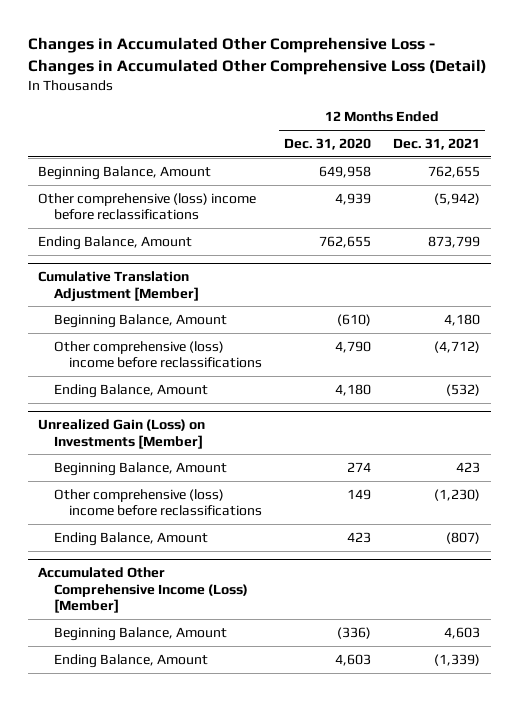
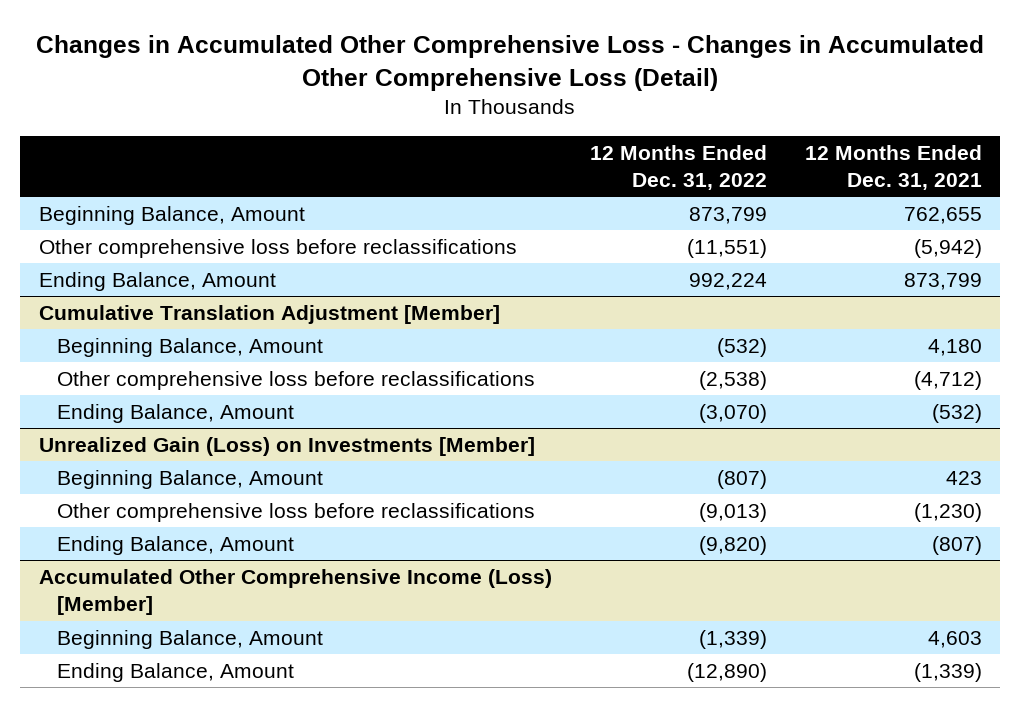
[283,138,371,151] Dec. 31, 2020 -> none
none -> [589,144,767,190] 12 Months Ended Dec. 31, 2022
[38,192,257,221] Other comprehensive (loss) income before reclassifications -> [38,239,517,259] Other comprehensive loss before reclassifications
[53,340,263,369] Other comprehensive (loss) income before reclassifications -> [56,371,535,391] Other comprehensive loss before reclassifications
[53,488,263,517] Other comprehensive (loss) income before reclassifications -> [56,503,535,523] Other comprehensive loss before reclassifications

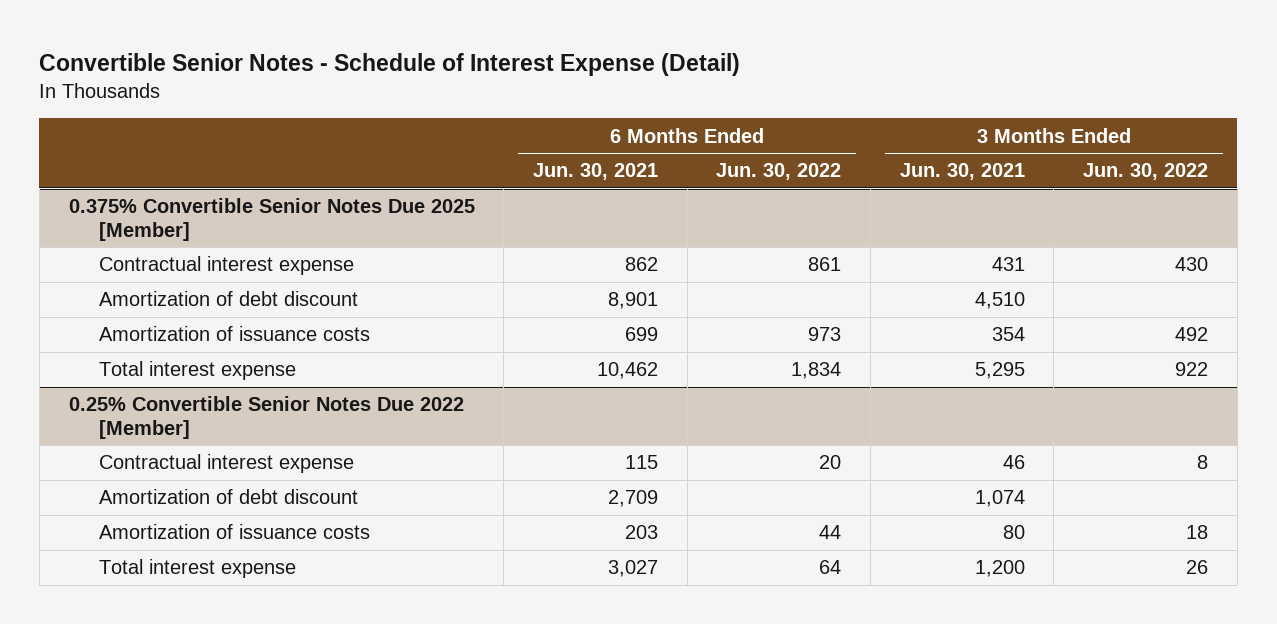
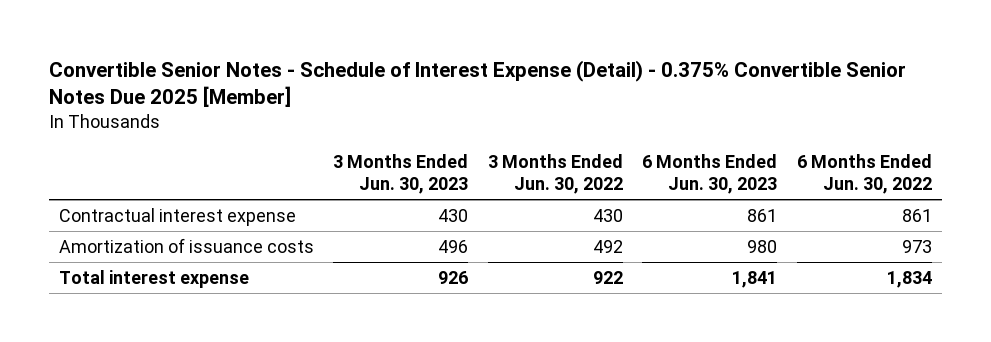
[39,52,741,76] Convertible Senior Notes - Schedule of Interest Expense (Detail) -> [48,59,906,108] Convertible Senior Notes - Schedule of Interest Expense (Detail) - 0.375% Convertible Senior Notes Due 2025 [Member]
[532,163,658,181] Jun. 30, 2021 -> none
[899,163,1025,181] Jun. 30, 2021 -> none
none -> [333,153,469,195] 3 Months Ended Jun. 30, 2023
none -> [642,153,778,195] 6 Months Ended Jun. 30, 2023
[68,198,475,241] 0.375% Convertible Senior Notes Due 2025 [Member] -> none
[99,291,359,307] Amortization of debt discount -> none
[68,396,464,439] 0.25% Convertible Senior Notes Due 2022 [Member] -> none
[99,454,355,474] Contractual interest expense -> none
[99,489,359,505] Amortization of debt discount -> none
[99,524,371,540] Amortization of issuance costs -> none
[99,559,297,579] Total interest expense -> none

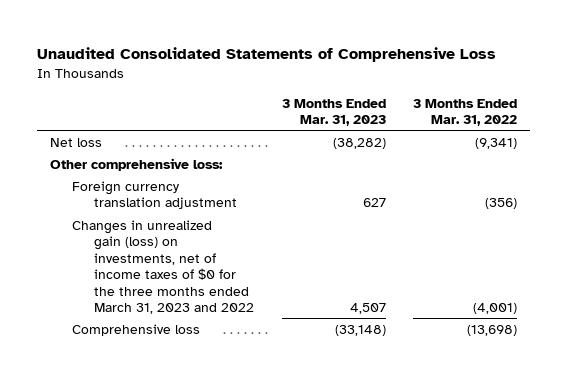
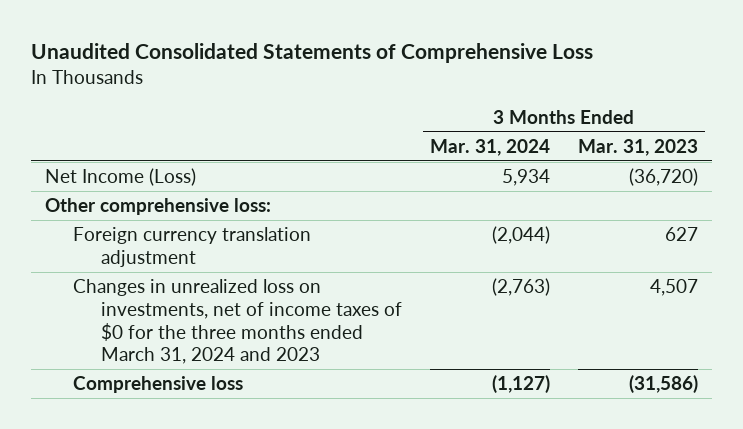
[412,98,517,126] 3 Months Ended Mar. 31, 2022 -> none
none -> [429,138,550,156] Mar. 31, 2024
[50,137,103,147] Net loss -> [45,168,197,187] Net Income (Loss)
[332,137,386,149] (38,282) -> [629,168,699,187] (36,720)
[72,219,255,315] Changes in unrealized gain (loss) on investments, net of income taxes of $0 for the three months ended March 31, 2023 and 2022 -> [72,279,402,365] Changes in unrealized loss on investments, net of income taxes of $0 for the three months ended March 31, 2024 and 2023
[334,324,386,336] (33,148) -> [629,375,699,394] (31,586)

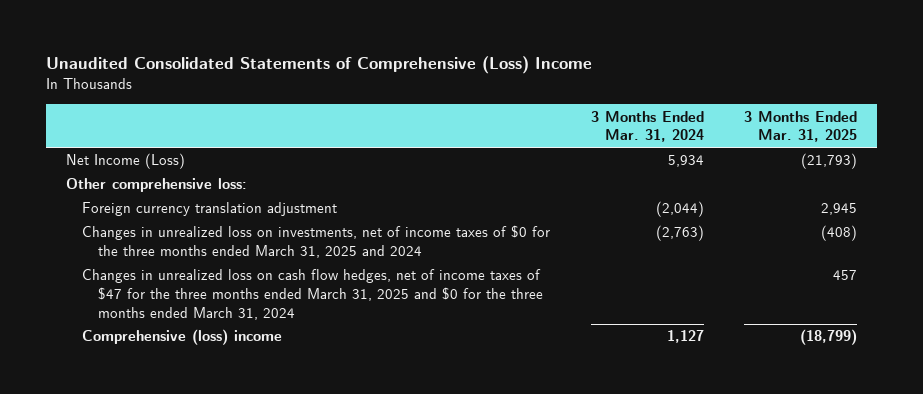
[30,43,593,64] Unaudited Consolidated Statements of Comprehensive Loss -> [46,56,593,75] Unaudited Consolidated Statements of Comprehensive (Loss) Income
[578,138,699,156] Mar. 31, 2023 -> none
none -> [744,110,858,143] 3 Months Ended Mar. 31, 2025
[72,279,402,365] Changes in unrealized loss on investments, net of income taxes of $0 for the three months ended March 31, 2024 and 2023 -> [82,225,551,258] Changes in unrealized loss on investments, net of income taxes of $0 for the three months ended March 31, 2025 and 2024
none -> [82,269,543,320] Changes in unrealized loss on cash flow hedges, net of income taxes of $47 for the three months ended March 31, 2025 and $0 for the three months ended March 31, 2024
[72,376,243,394] Comprehensive loss -> [82,329,283,346] Comprehensive (loss) income
[491,375,550,394] (1,127) -> [666,330,704,344] 1,127

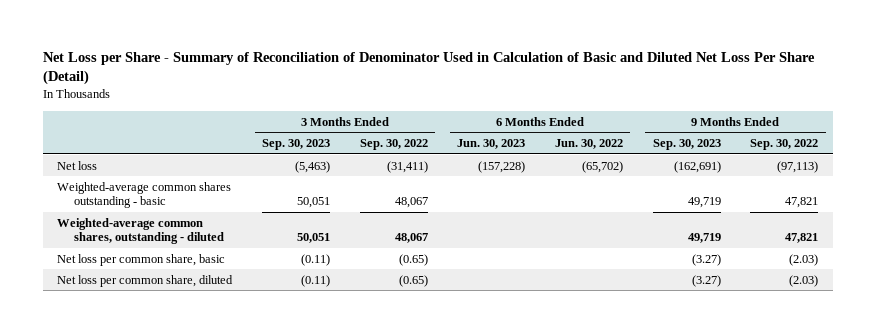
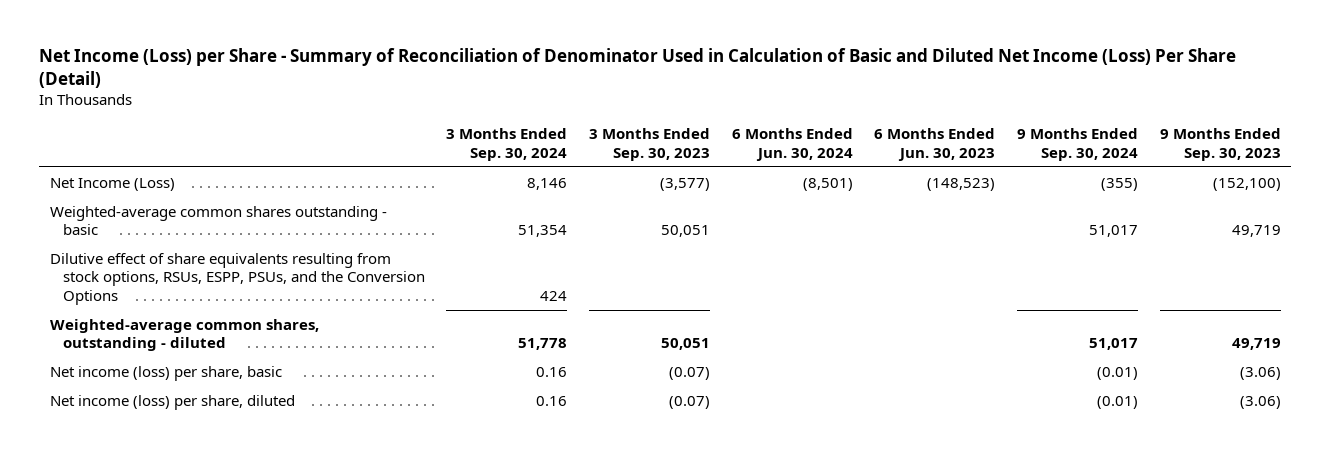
[42,52,815,86] Net Loss per Share - Summary of Reconciliation of Denominator Used in Calculation of Basic and Diluted Net Loss Per Share (Detail) -> [38,47,1236,88] Net Income (Loss) per Share - Summary of Reconciliation of Denominator Used in Calculation of Basic and Diluted Net Income (Loss) Per Share (Detail)
[359,139,428,151] Sep. 30, 2022 -> none
[554,139,623,150] Jun. 30, 2022 -> none
[750,139,819,151] Sep. 30, 2022 -> none
none -> [446,128,568,161] 3 Months Ended Sep. 30, 2024
none -> [731,128,853,161] 6 Months Ended Jun. 30, 2024
none -> [1016,128,1138,161] 9 Months Ended Sep. 30, 2024
[57,160,98,170] Net loss -> [49,177,175,191] Net Income (Loss)
[295,160,331,173] (5,463) -> [659,177,710,191] (3,577)
[478,160,526,173] (157,228) -> [927,177,996,191] (148,523)
[673,160,721,173] (162,691) -> [1212,177,1281,191] (152,100)
none -> [49,252,425,305] Dilutive effect of share equivalents resulting from stock options, RSUs, ESPP, PSUs, and the Conversion Options
[57,253,226,266] Net loss per common share, basic -> [49,365,282,381] Net income (loss) per share, basic
[301,253,331,266] (0.11) -> [668,366,710,380] (0.07)
[691,253,721,266] (3.27) -> [1239,366,1281,380] (3.06)
[57,274,234,287] Net loss per common share, diluted -> [49,394,295,410] Net income (loss) per share, diluted
[301,274,331,287] (0.11) -> [668,395,710,409] (0.07)
[691,274,721,287] (3.27) -> [1239,395,1281,409] (3.06)

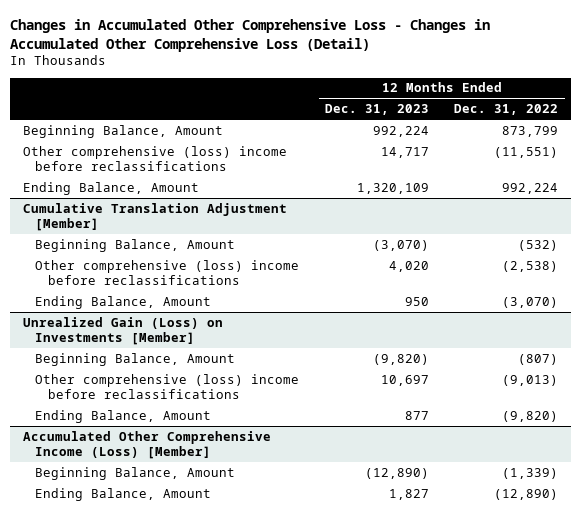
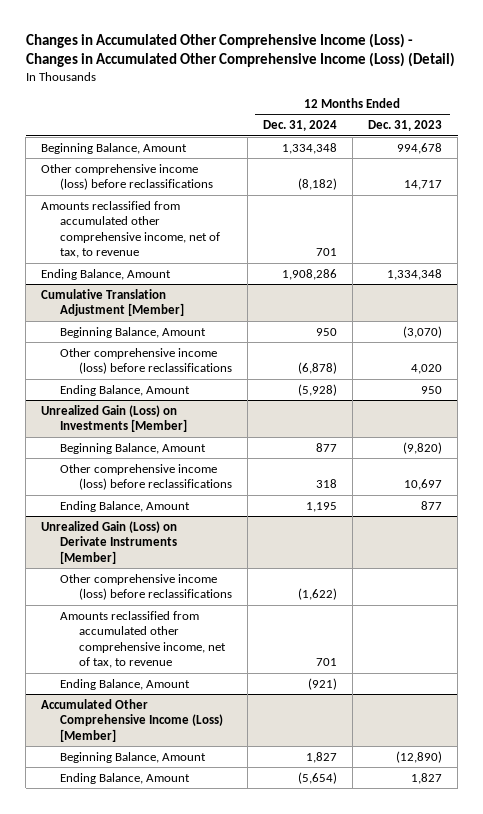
[10,18,491,52] Changes in Accumulated Other Comprehensive Loss - Changes in Accumulated Other Comprehensive Loss (Detail) -> [25,33,455,68] Changes in Accumulated Other Comprehensive Income (Loss) - Changes in Accumulated Other Comprehensive Income (Loss) (Detail)
[454,104,559,116] Dec. 31, 2022 -> none
none -> [262,120,337,132] Dec. 31, 2024
[372,125,429,137] 992,224 -> [397,142,443,154] 994,678
[23,145,288,171] Other comprehensive (loss) income before reclassifications -> [41,163,214,191] Other comprehensive income (loss) before reclassifications
none -> [41,200,221,259] Amounts reclassified from accumulated other comprehensive income, net of tax, to revenue
[356,182,429,194] 1,320,109 -> [387,268,443,280] 1,334,348
[35,259,300,285] Other comprehensive (loss) income before reclassifications -> [60,347,232,375] Other comprehensive income (loss) before reclassifications
[35,373,300,399] Other comprehensive (loss) income before reclassifications -> [60,463,232,491] Other comprehensive income (loss) before reclassifications
none -> [41,520,178,564] Unrealized Gain (Loss) on Derivate Instruments [Member]
none -> [60,573,232,601] Other comprehensive income (loss) before reclassifications
none -> [60,610,226,669] Amounts reclassified from accumulated other comprehensive income, net of tax, to revenue
none -> [60,678,191,690] Ending Balance, Amount

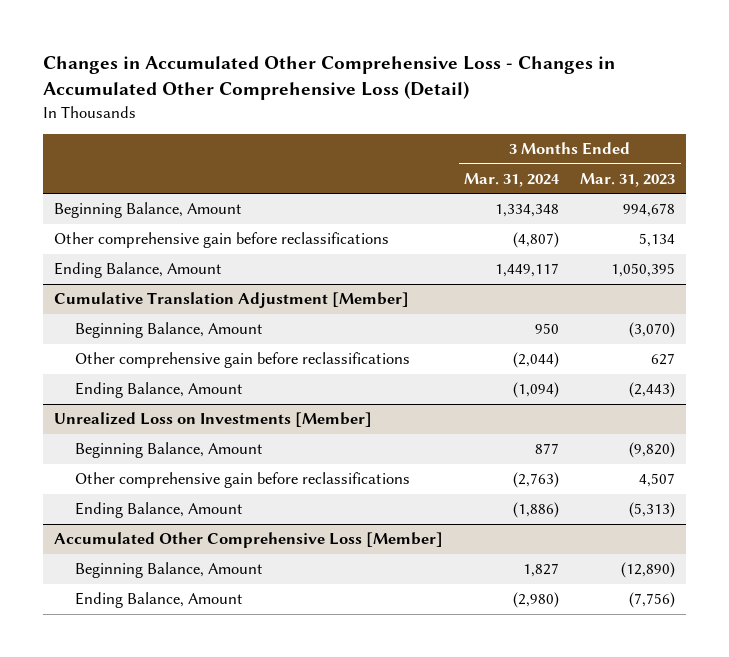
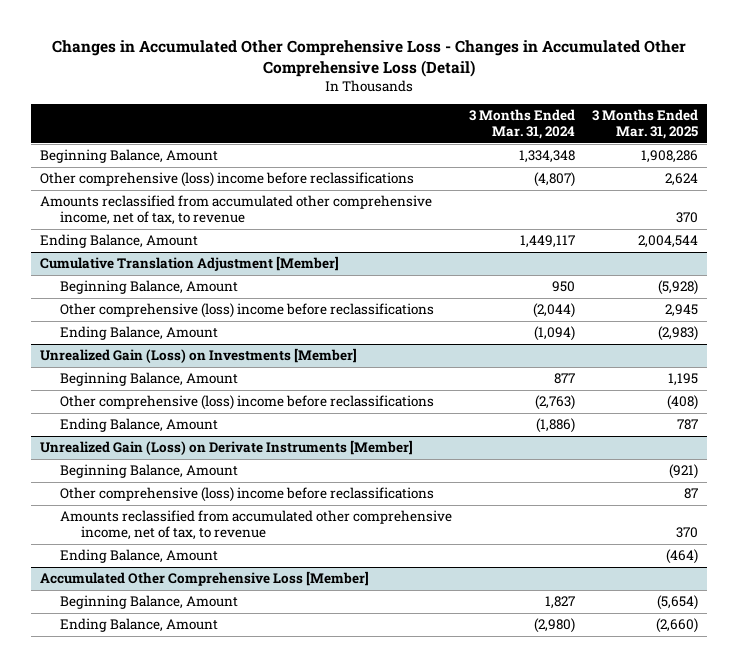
[580,172,676,187] Mar. 31, 2023 -> none
none -> [592,109,699,140] 3 Months Ended Mar. 31, 2025
[53,232,389,249] Other comprehensive gain before reclassifications -> [39,172,414,188] Other comprehensive (loss) income before reclassifications
none -> [39,195,432,226] Amounts reclassified from accumulated other comprehensive income, net of tax, to revenue
[74,352,410,369] Other comprehensive gain before reclassifications -> [60,303,435,319] Other comprehensive (loss) income before reclassifications
[53,412,372,428] Unrealized Loss on Investments [Member] -> [39,348,357,364] Unrealized Gain (Loss) on Investments [Member]
[74,472,410,489] Other comprehensive gain before reclassifications -> [60,395,435,411] Other comprehensive (loss) income before reclassifications
none -> [39,440,413,456] Unrealized Gain (Loss) on Derivate Instruments [Member]
none -> [60,464,239,479] Beginning Balance, Amount
none -> [60,487,435,503] Other comprehensive (loss) income before reclassifications
none -> [60,510,453,541] Amounts reclassified from accumulated other comprehensive income, net of tax, to revenue
none -> [60,549,219,564] Ending Balance, Amount

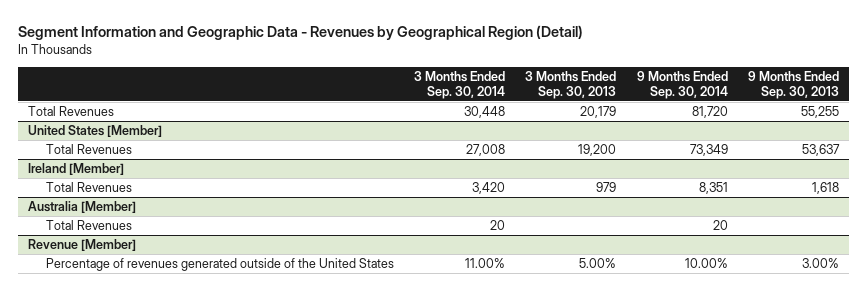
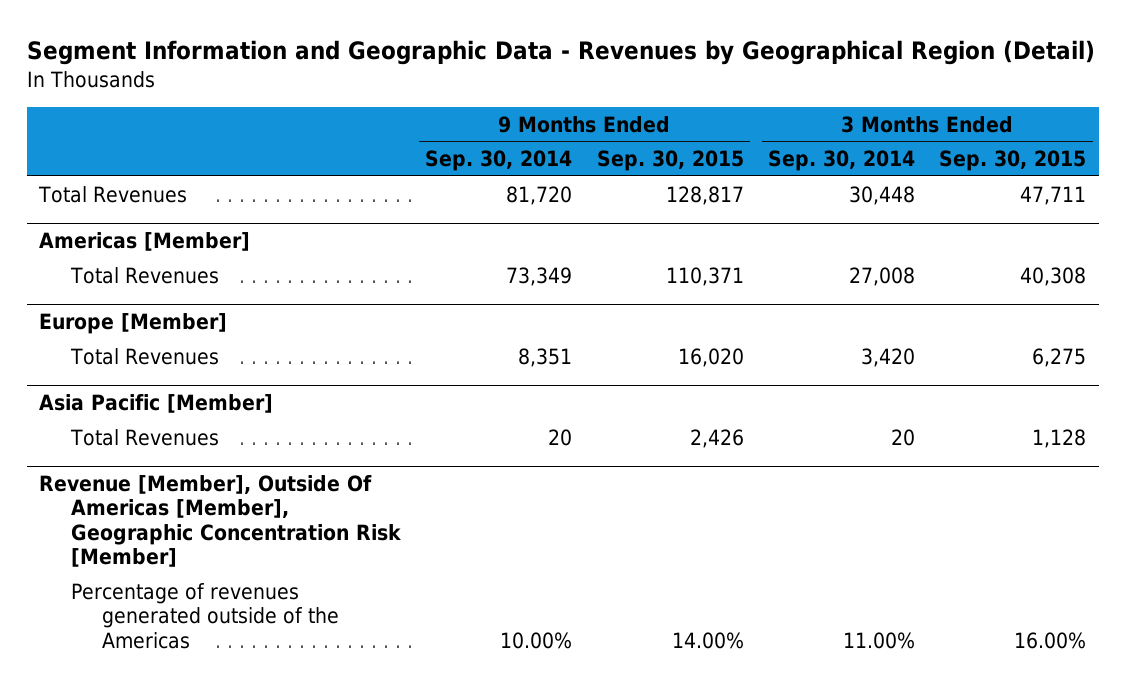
[525,70,617,99] 3 Months Ended Sep. 30, 2013 -> none
[748,70,840,99] 9 Months Ended Sep. 30, 2013 -> none
none -> [596,149,744,171] Sep. 30, 2015
none -> [939,149,1087,171] Sep. 30, 2015
[27,125,162,138] United States [Member] -> none
none -> [39,231,251,251] Americas [Member]
[27,163,124,176] Ireland [Member] -> none
none -> [39,312,228,334] Europe [Member]
[27,201,136,214] Australia [Member] -> none
none -> [39,393,274,413] Asia Pacific [Member]
[27,239,136,252] Revenue [Member] -> none
none -> [39,474,401,568] Revenue [Member], Outside Of Americas [Member], Geographic Concentration Risk [Member]
[45,258,394,272] Percentage of revenues generated outside of the United States -> [70,582,340,649] Percentage of revenues generated outside of the Americas

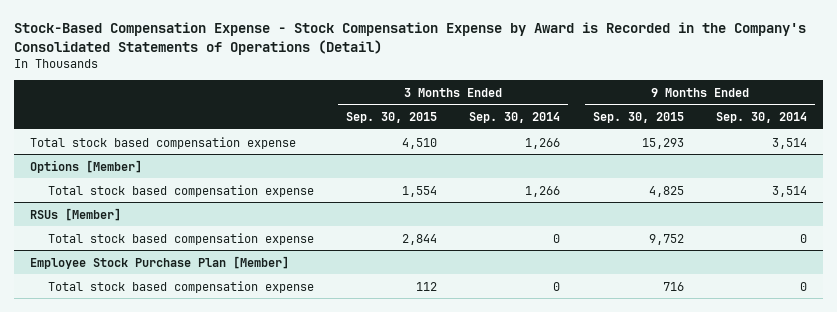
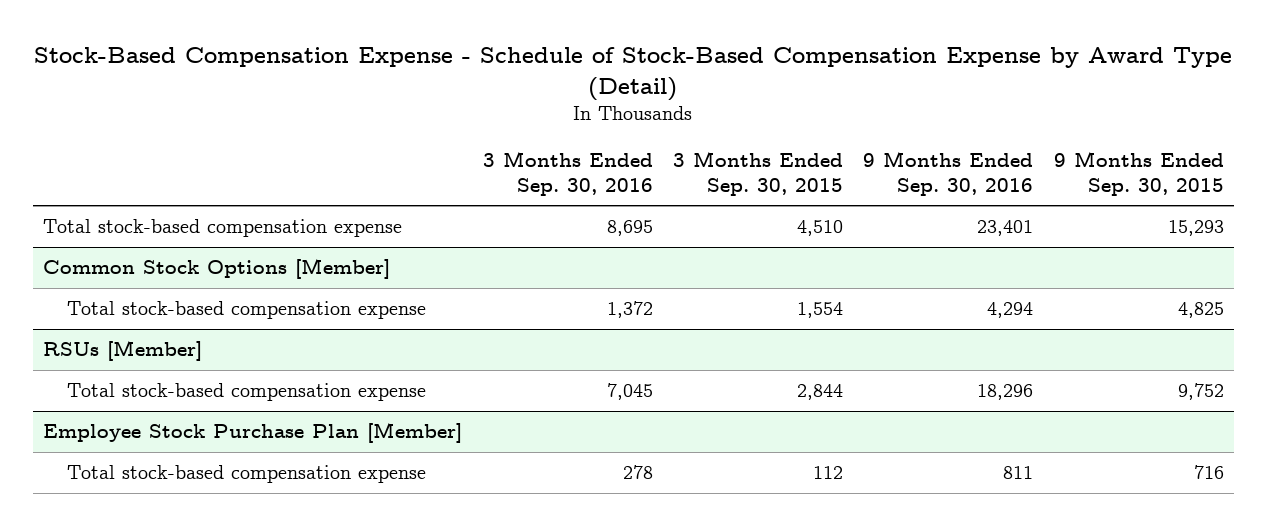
[13,21,806,55] Stock-Based Compensation Expense - Stock Compensation Expense by Award is Recorded in the Company's Consolidated Statements of Operations (Detail) -> [34,47,1233,101] Stock-Based Compensation Expense - Schedule of Stock-Based Compensation Expense by Award Type (Detail)
[469,111,561,123] Sep. 30, 2014 -> none
[716,111,808,123] Sep. 30, 2014 -> none
none -> [482,150,653,196] 3 Months Ended Sep. 30, 2016
none -> [863,150,1034,196] 9 Months Ended Sep. 30, 2016
[29,136,296,149] Total stock based compensation expense -> [43,219,403,238] Total stock-based compensation expense
[29,159,142,173] Options [Member] -> [43,258,391,280] Common Stock Options [Member]
[47,184,314,197] Total stock based compensation expense -> [66,301,426,320] Total stock-based compensation expense
[47,232,314,245] Total stock based compensation expense -> [66,383,426,402] Total stock-based compensation expense
[47,280,314,293] Total stock based compensation expense -> [66,465,426,484] Total stock-based compensation expense

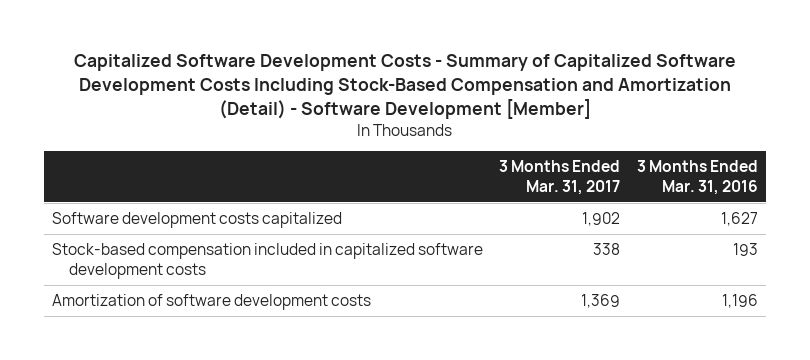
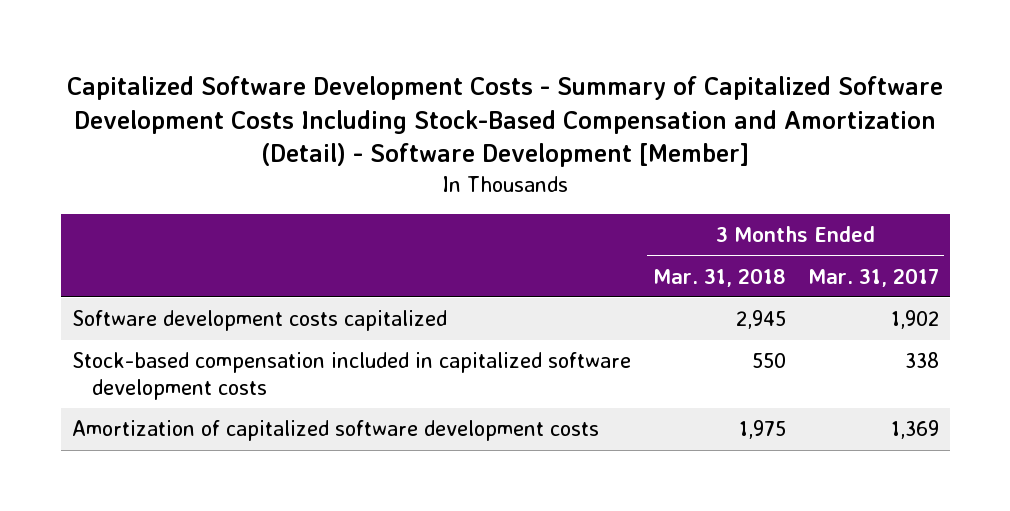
[637,160,759,195] 3 Months Ended Mar. 31, 2016 -> none
none -> [652,267,786,287] Mar. 31, 2018
[51,294,371,311] Amortization of software development costs -> [71,420,599,442] Amortization of capitalized software development costs

